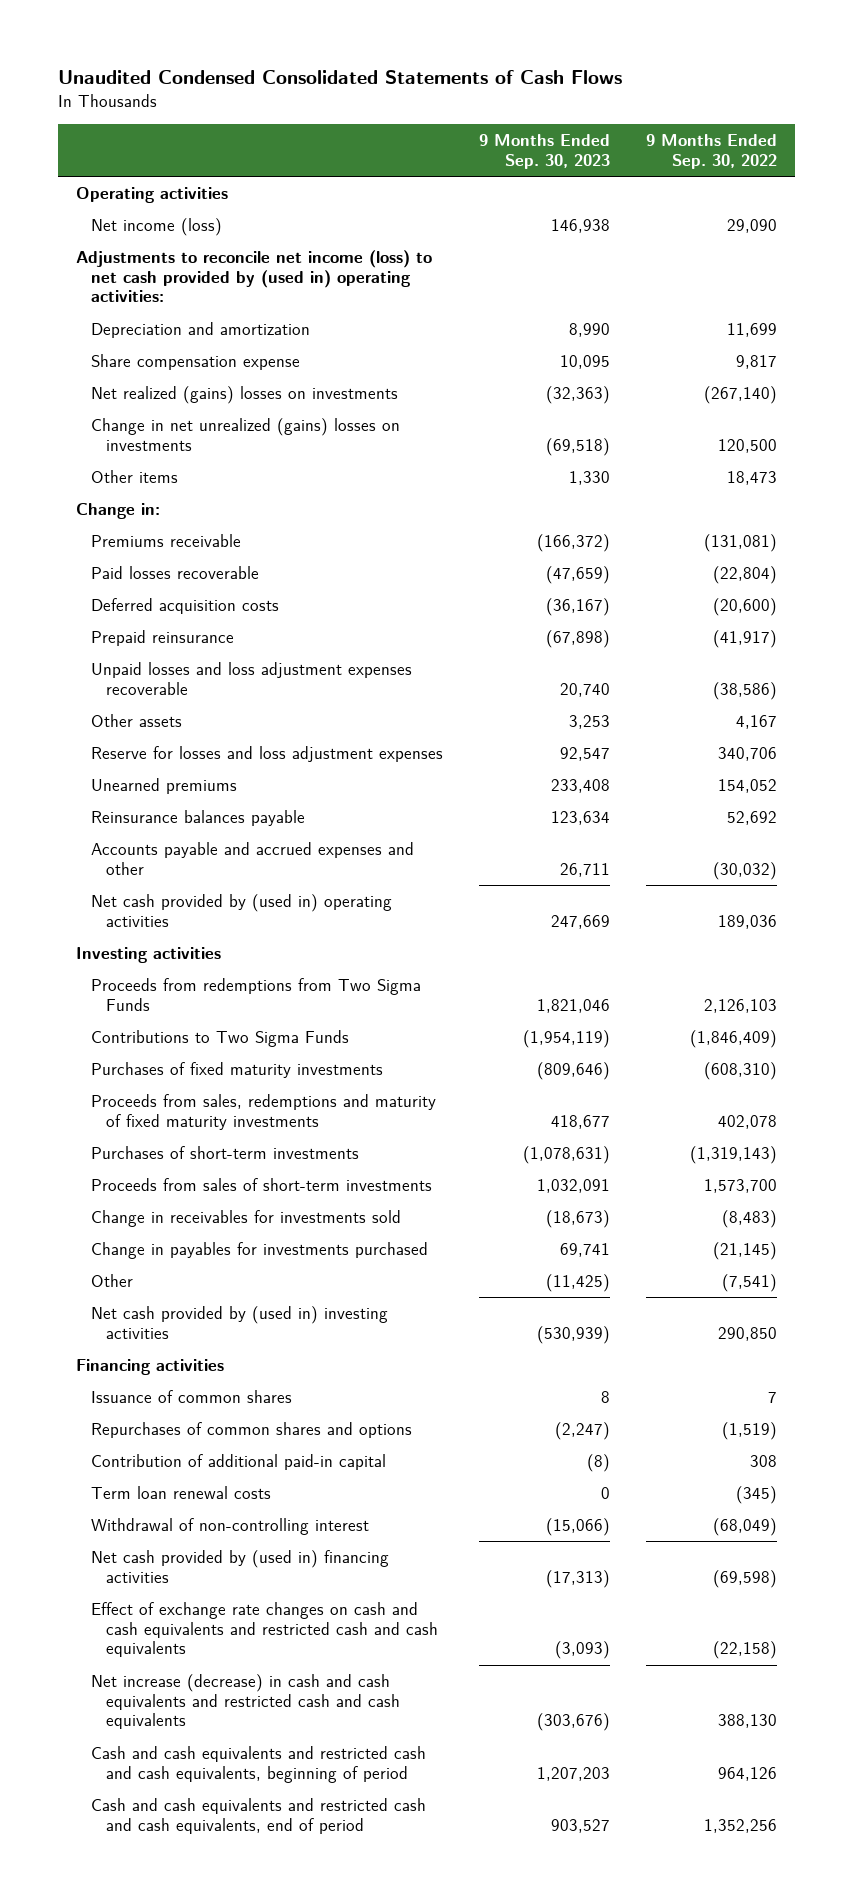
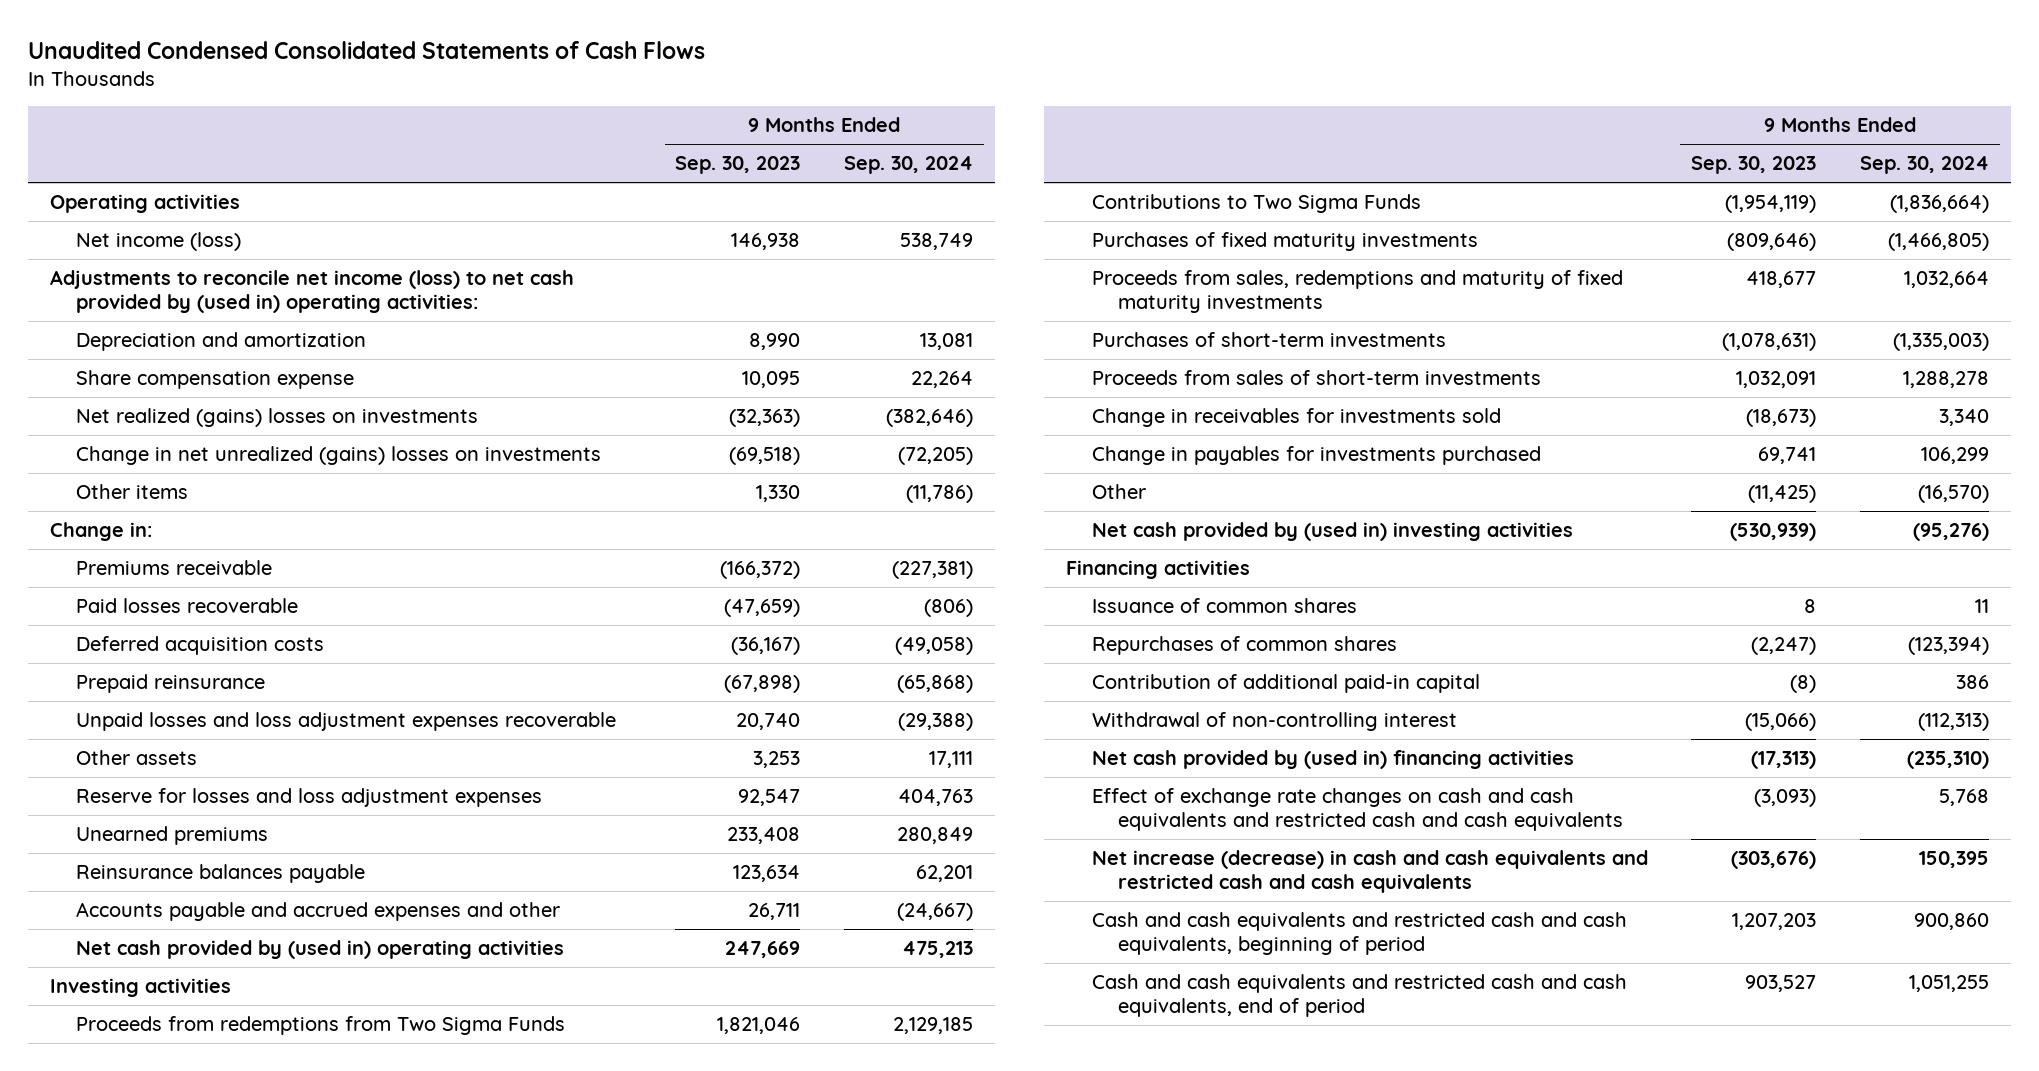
[645,134,777,169] 9 Months Ended Sep. 30, 2022 -> none
none -> [843,156,973,175] Sep. 30, 2024
[91,1422,413,1439] Repurchases of common shares and options -> [1091,636,1397,656] Repurchases of common shares
[91,1486,272,1500] Term loan renewal costs -> none

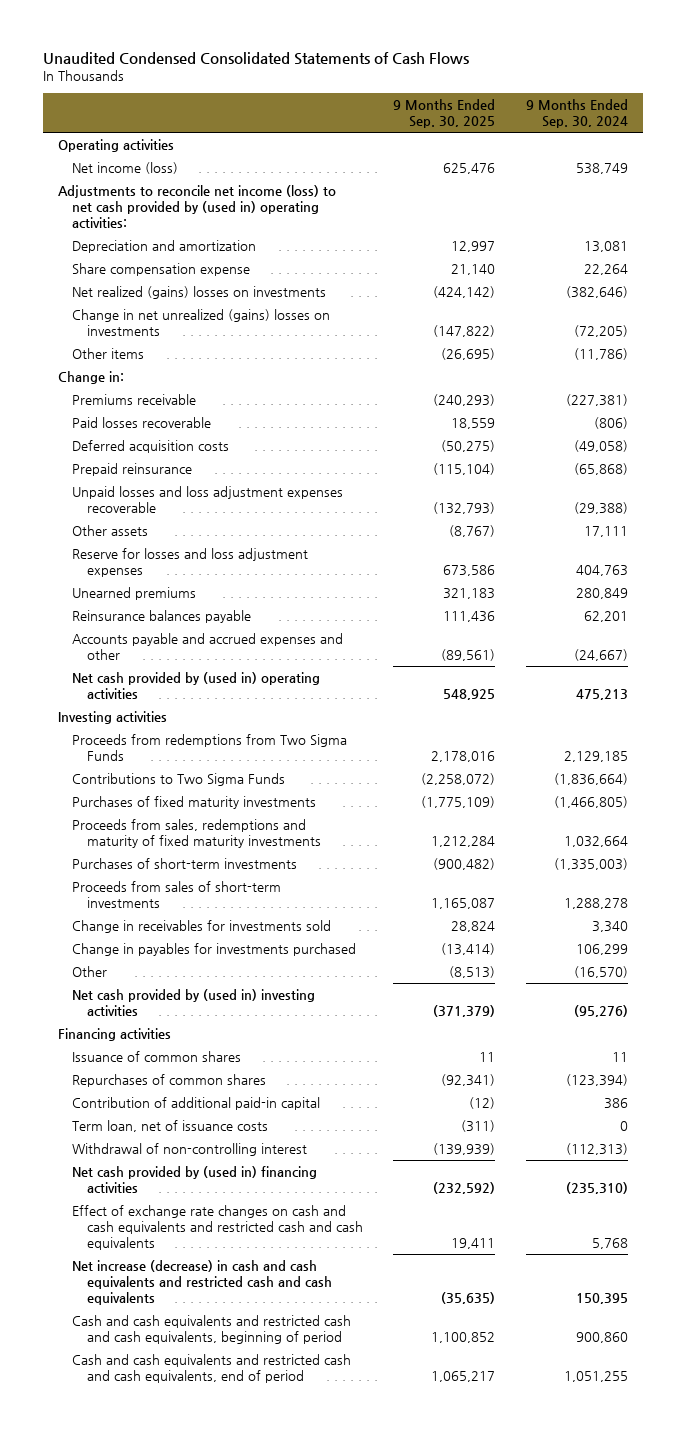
[675,156,801,175] Sep. 30, 2023 -> none
none -> [393,99,496,128] 9 Months Ended Sep. 30, 2025
none -> [72,1120,269,1133] Term loan, net of issuance costs

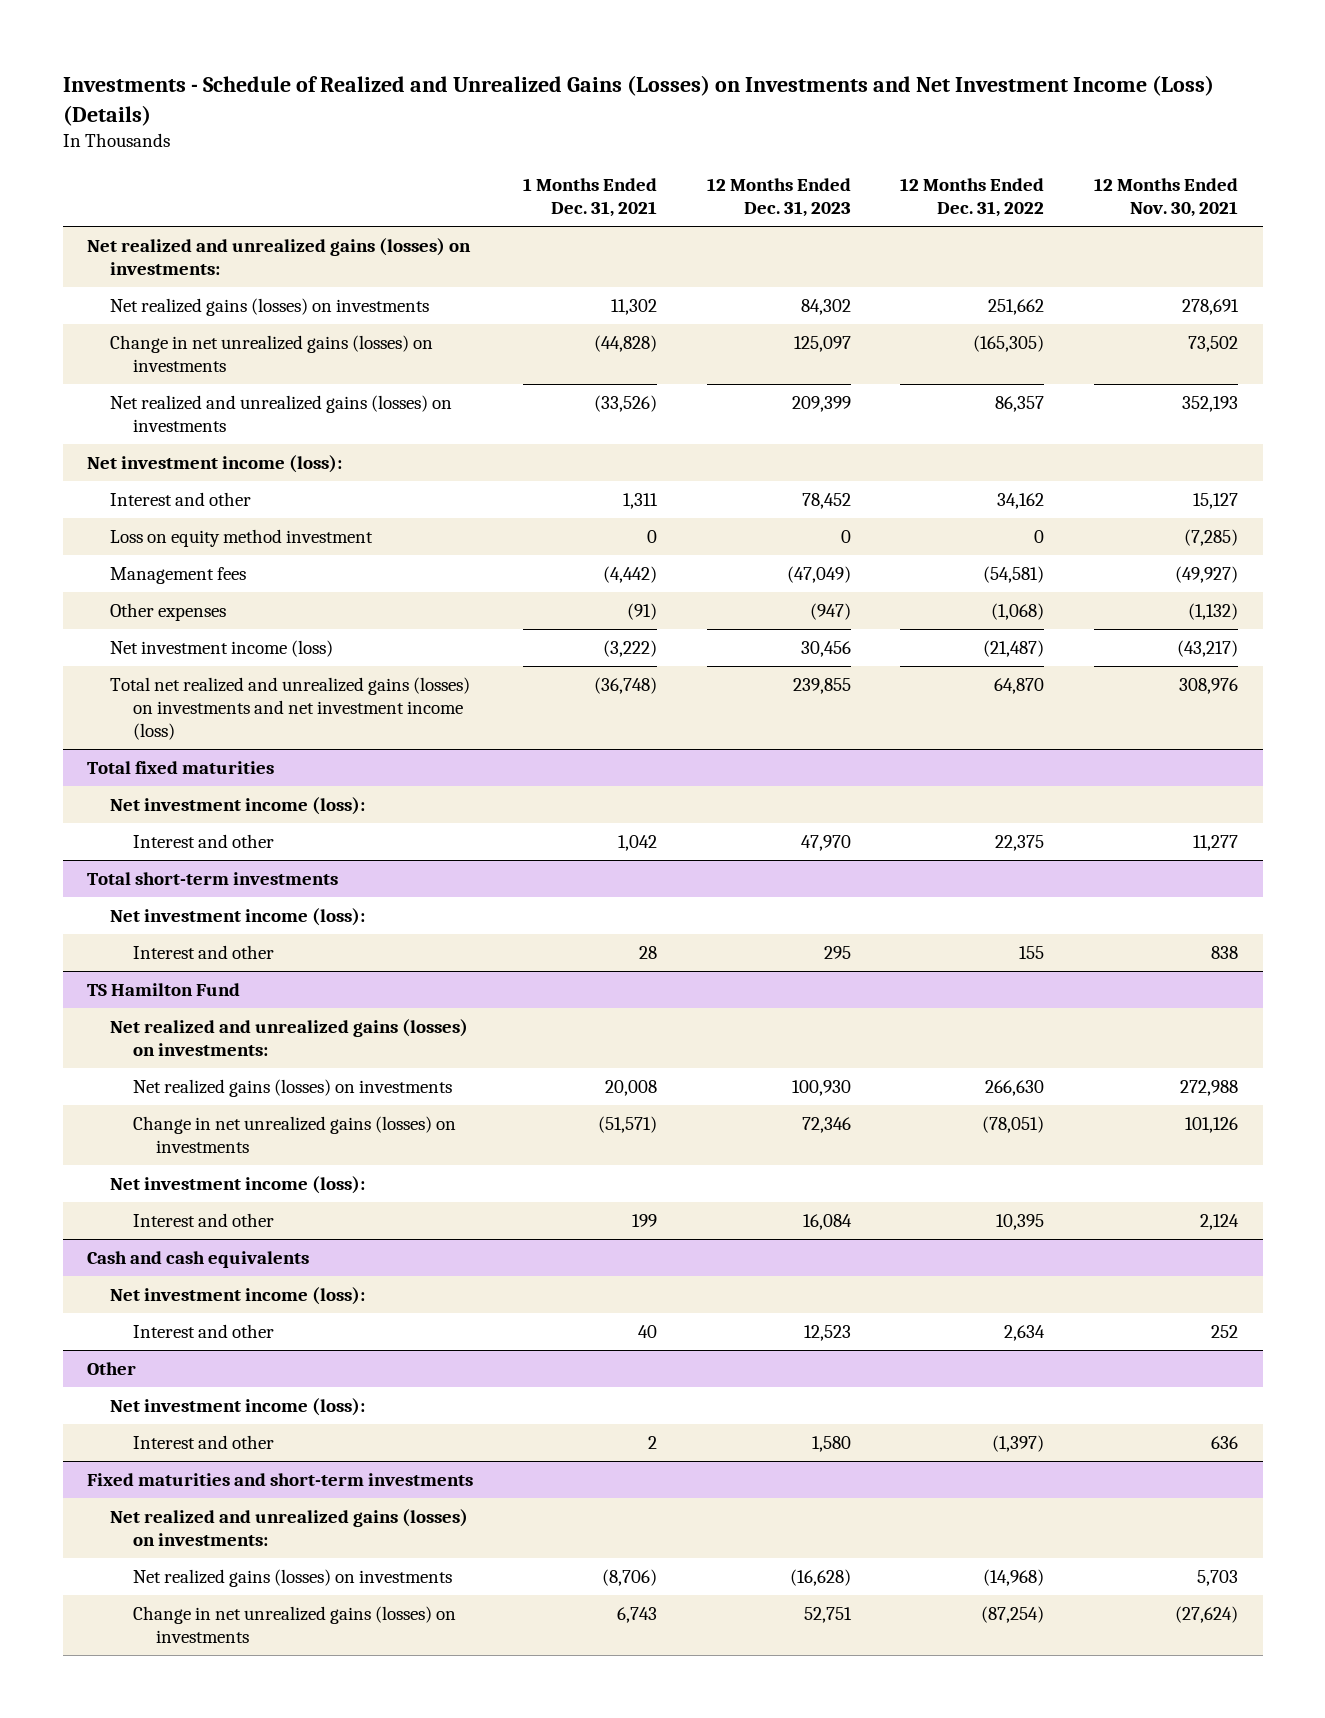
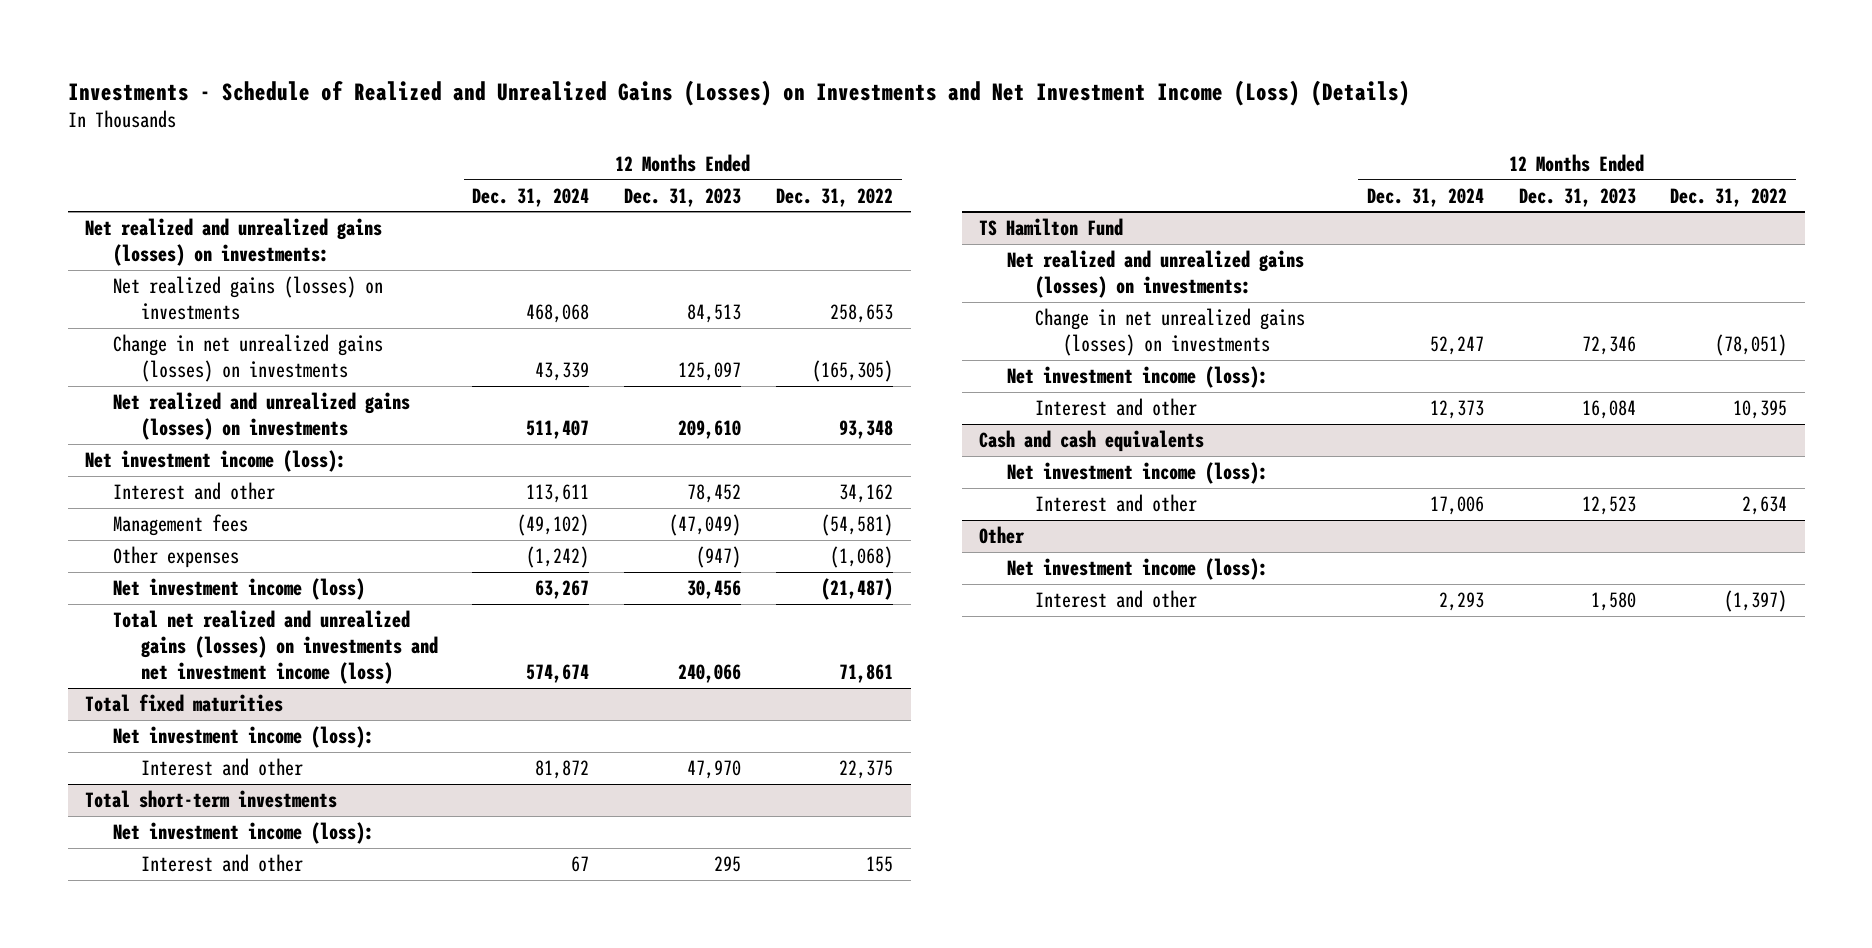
[522,178,657,218] 1 Months Ended Dec. 31, 2021 -> none
[1093,178,1238,218] 12 Months Ended Nov. 30, 2021 -> none
none -> [472,187,590,207] Dec. 31, 2024
[800,298,851,315] 84,302 -> [687,304,742,324] 84,513
[988,298,1045,315] 251,662 -> [830,304,894,324] 258,653
[791,395,851,412] 209,399 -> [678,420,742,440] 209,610
[995,395,1045,412] 86,357 -> [839,420,894,440] 93,348
[110,528,374,547] Loss on equity method investment -> none
[792,677,851,694] 239,855 -> [678,663,742,683] 240,066
[994,677,1045,694] 64,870 -> [839,663,894,683] 71,861
[133,1078,453,1097] Net realized gains (losses) on investments -> none
[87,1472,474,1486] Fixed maturities and short-term investments -> none
[110,1508,469,1547] Net realized and unrealized gains (losses) on investments: -> none
[133,1568,453,1587] Net realized gains (losses) on investments -> none
[133,1605,457,1644] Change in net unrealized gains (losses) on investments -> none

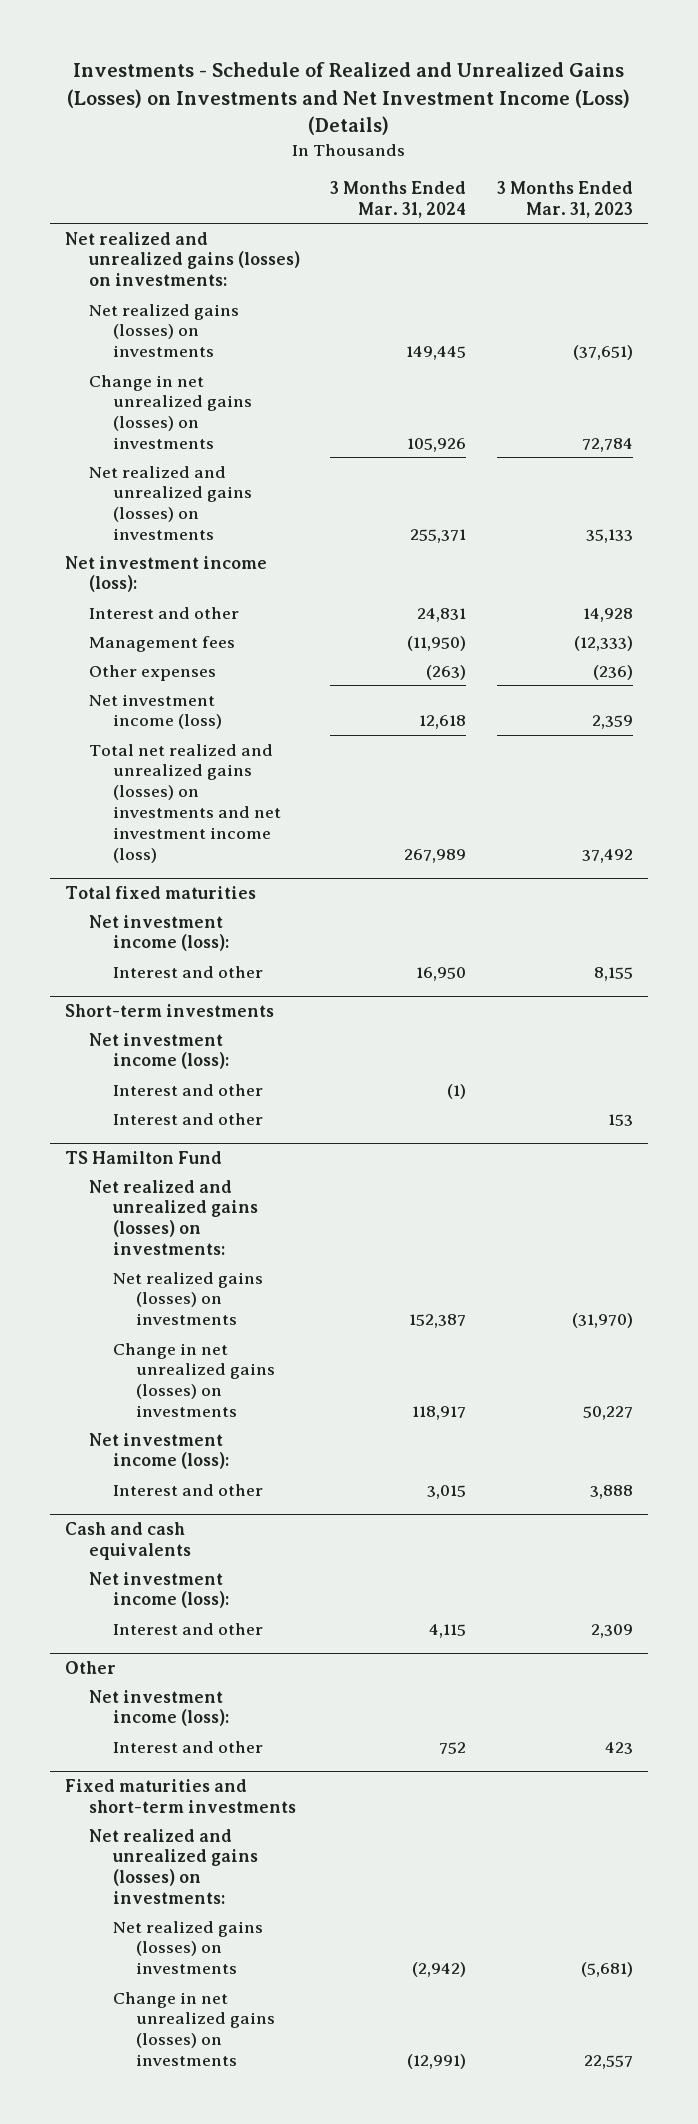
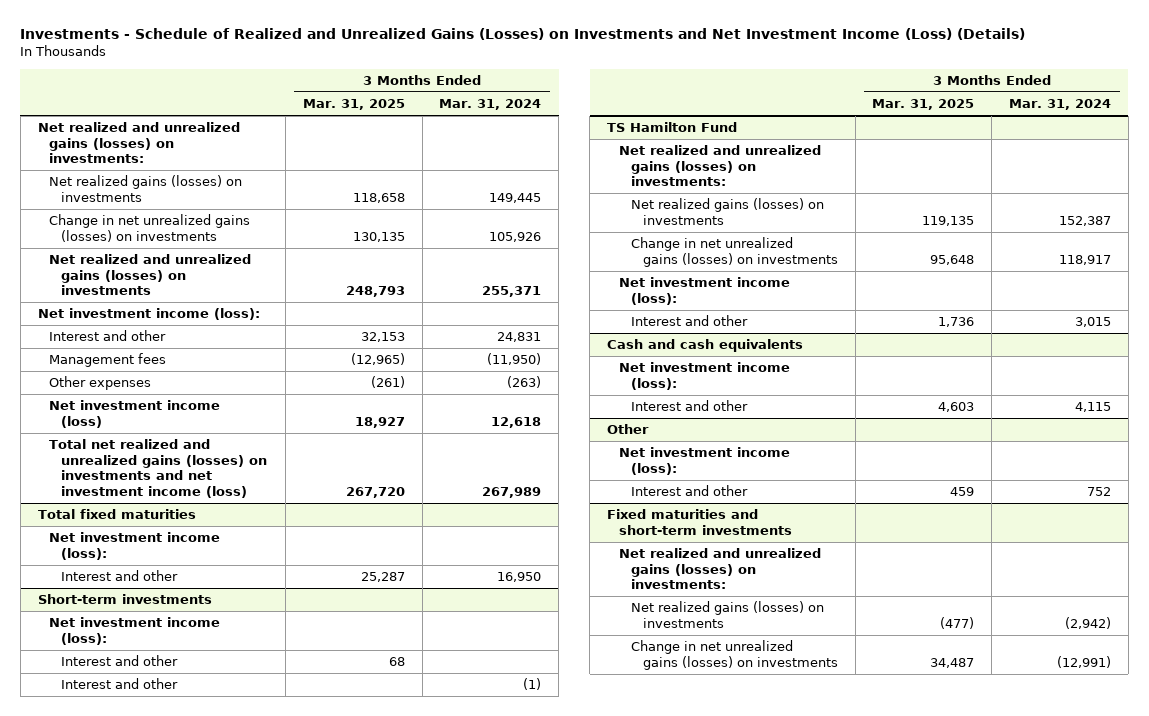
[496,180,633,218] 3 Months Ended Mar. 31, 2023 -> none
none -> [302,99,405,111] Mar. 31, 2025
[112,1083,263,1096] Interest and other -> [61,678,179,690] Interest and other

